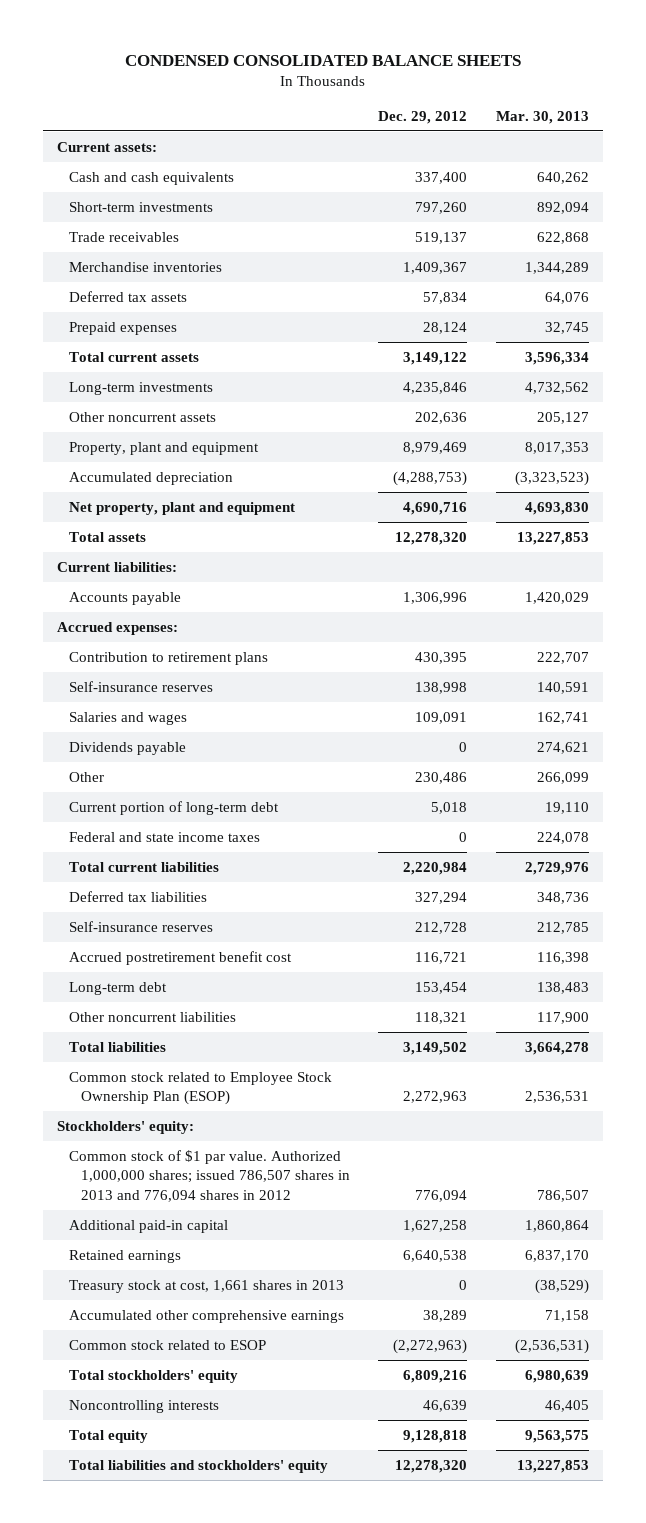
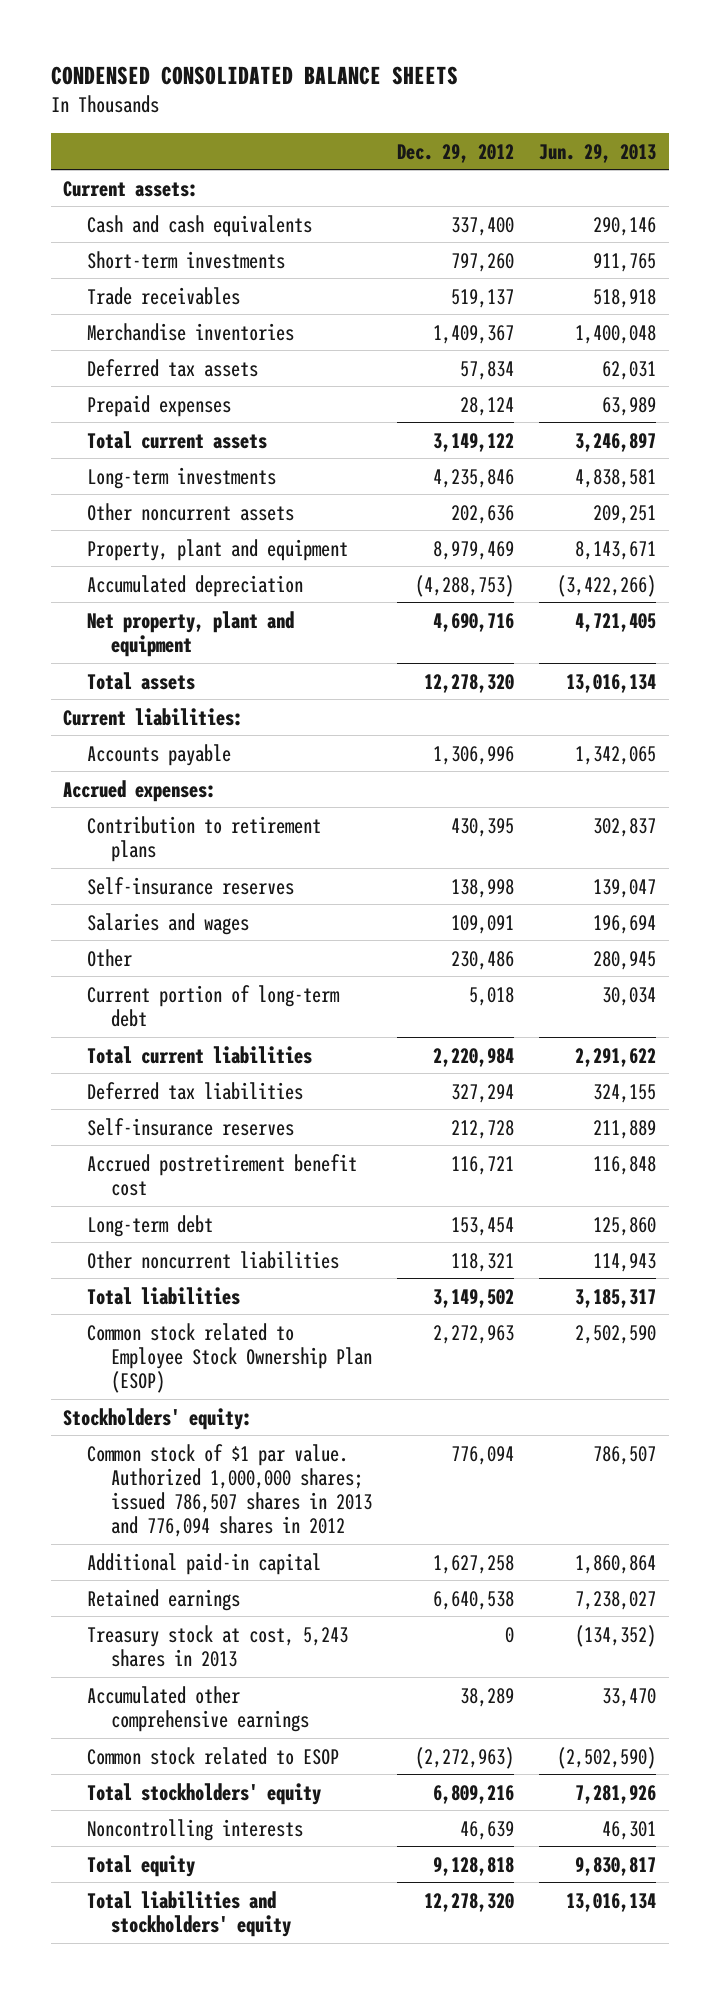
[495,110,589,124] Mar. 30, 2013 -> none
none -> [539,143,657,163] Jun. 29, 2013
[68,741,186,755] Dividends payable -> none
[68,831,260,842] Federal and state income taxes -> none
[68,1279,344,1293] Treasury stock at cost, 1,661 shares in 2013 -> [87,1624,349,1667] Treasury stock at cost, 5,243 shares in 2013

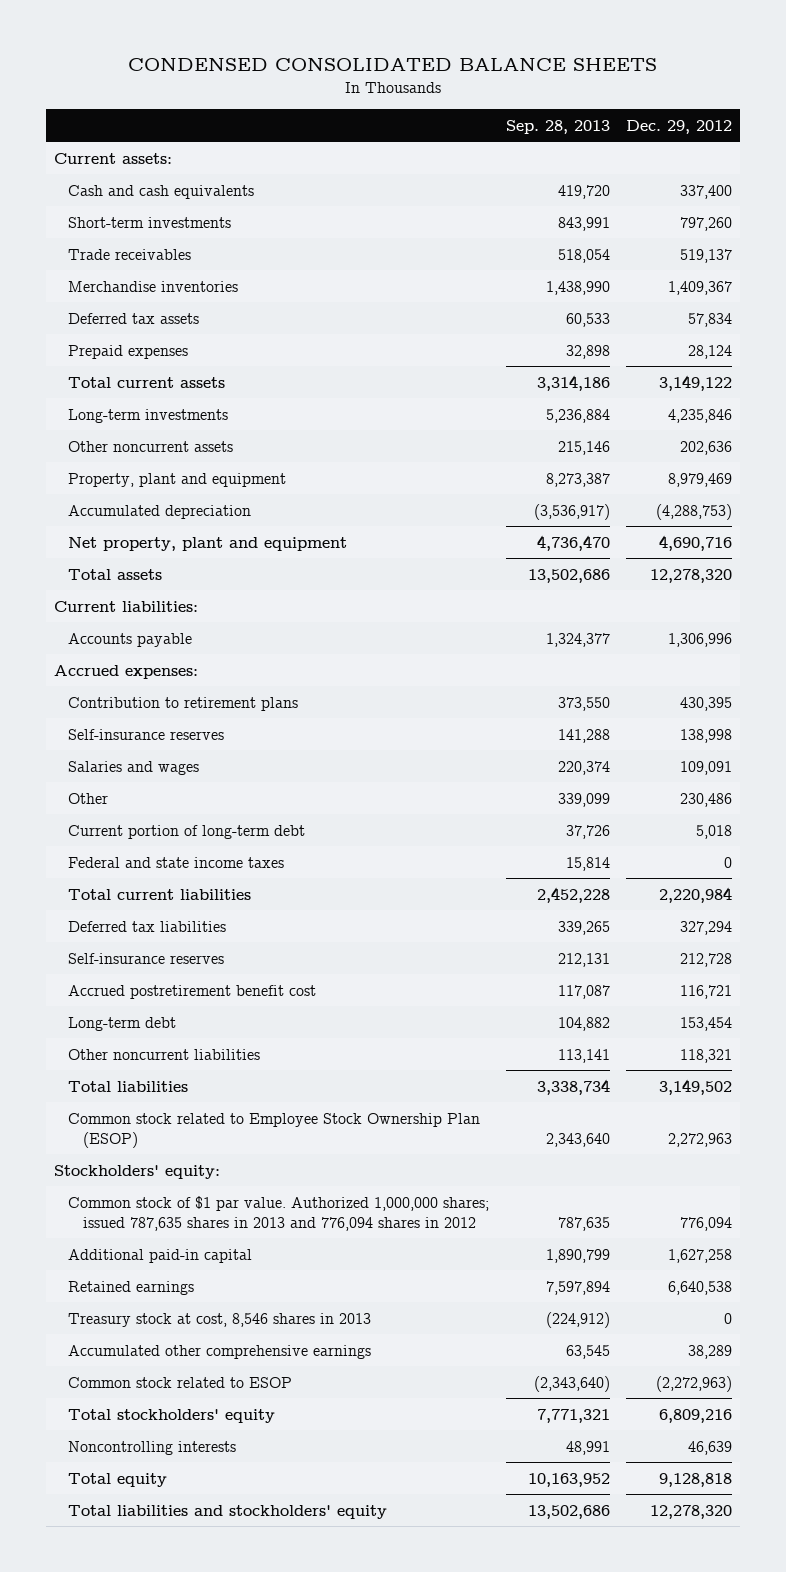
[539,143,657,163] Jun. 29, 2013 -> none
none -> [505,119,610,134] Sep. 28, 2013
none -> [68,856,285,868] Federal and state income taxes
[87,1443,373,1538] Common stock of $1 par value. Authorized 1,000,000 shares; issued 786,507 shares in 2013 and 776,094 shares in 2012 -> [68,1195,490,1231] Common stock of $1 par value. Authorized 1,000,000 shares; issued 787,635 shares in 2013 and 776,094 shares in 2012
[87,1624,349,1667] Treasury stock at cost, 5,243 shares in 2013 -> [68,1312,372,1327] Treasury stock at cost, 8,546 shares in 2013

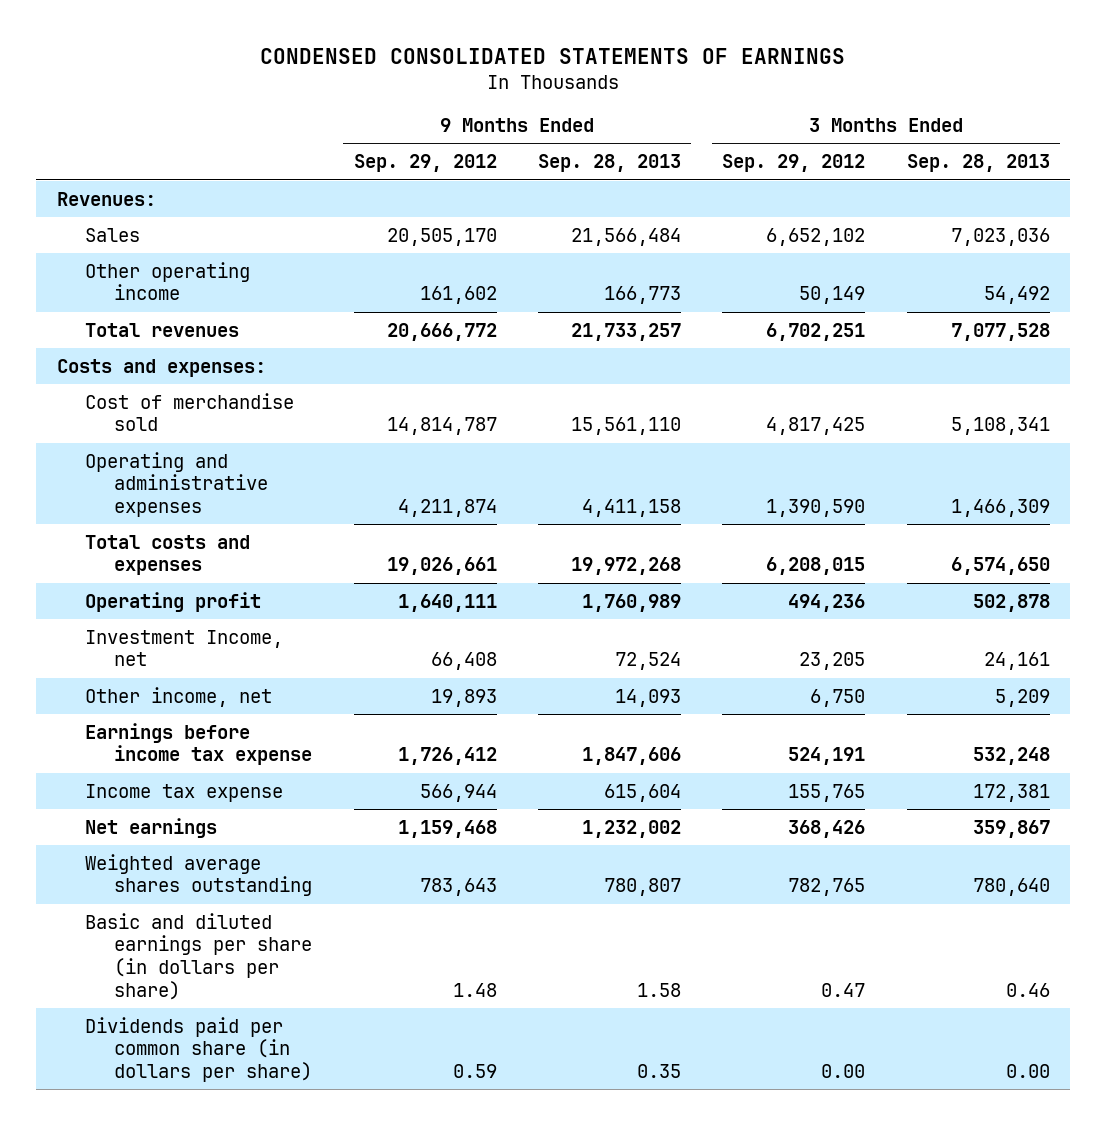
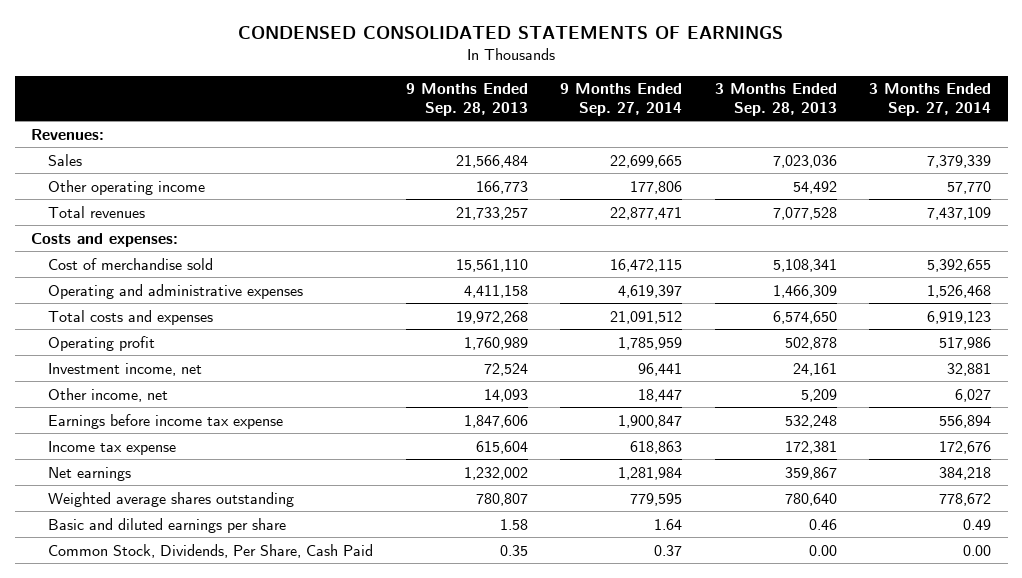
[353,154,497,173] Sep. 29, 2012 -> none
[722,154,866,173] Sep. 29, 2012 -> none
none -> [560,83,683,116] 9 Months Ended Sep. 27, 2014
none -> [869,83,992,116] 3 Months Ended Sep. 27, 2014
[85,629,284,667] Investment Income, net -> [48,362,203,376] Investment income, net
[85,912,313,1000] Basic and diluted earnings per share (in dollars per share) -> [48,517,287,533] Basic and diluted earnings per share
[85,1016,313,1082] Dividends paid per common share (in dollars per share) -> [48,543,374,558] Common Stock, Dividends, Per Share, Cash Paid

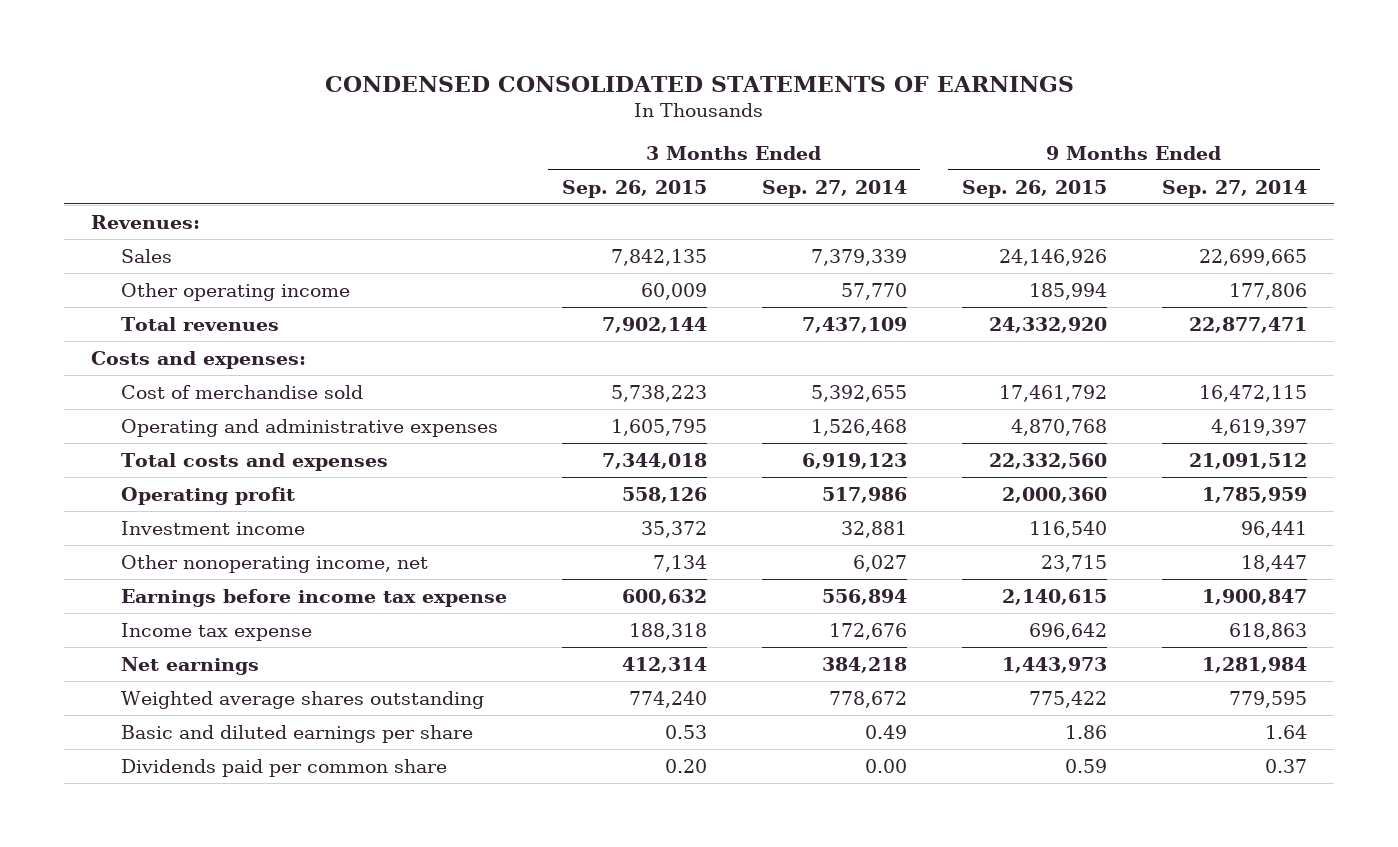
[405,83,528,116] 9 Months Ended Sep. 28, 2013 -> none
[714,83,837,116] 3 Months Ended Sep. 28, 2013 -> none
none -> [561,179,707,198] Sep. 26, 2015
none -> [961,179,1107,198] Sep. 26, 2015
[48,362,203,376] Investment income, net -> [120,520,305,535] Investment income
[48,387,169,402] Other income, net -> [120,554,428,573] Other nonoperating income, net
[48,543,374,558] Common Stock, Dividends, Per Share, Cash Paid -> [120,758,447,777] Dividends paid per common share

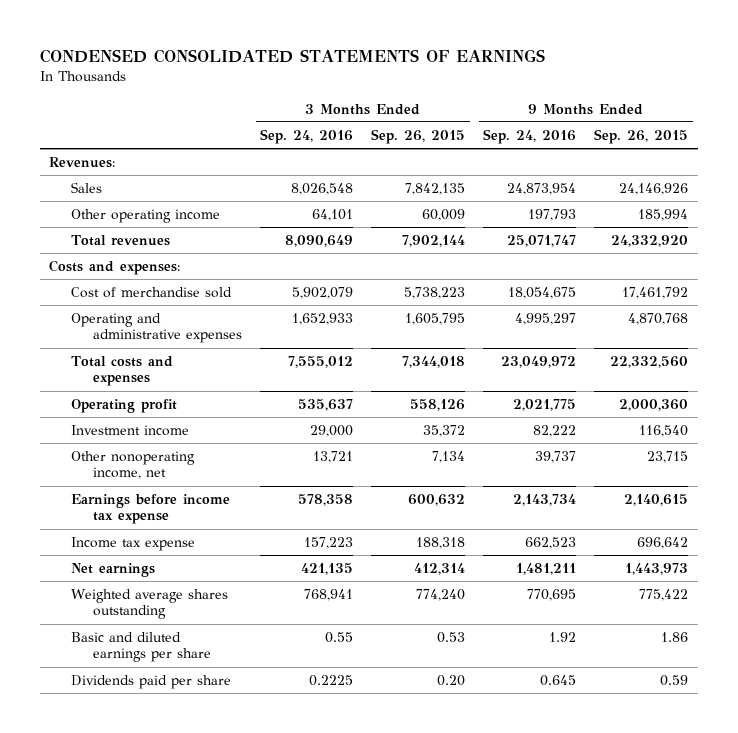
[761,179,907,198] Sep. 27, 2014 -> none
[1161,179,1307,198] Sep. 27, 2014 -> none
none -> [260,128,354,144] Sep. 24, 2016
none -> [483,128,577,144] Sep. 24, 2016
[120,758,447,777] Dividends paid per common share -> [71,675,232,690] Dividends paid per share

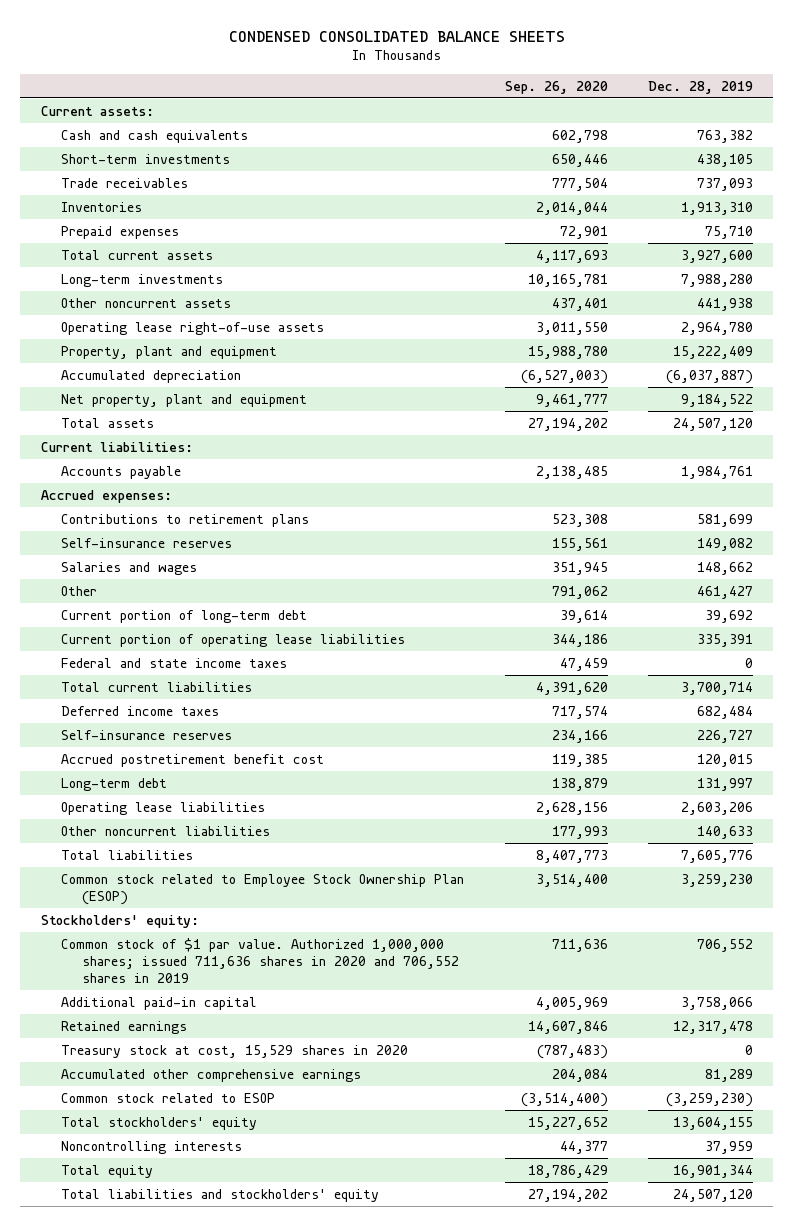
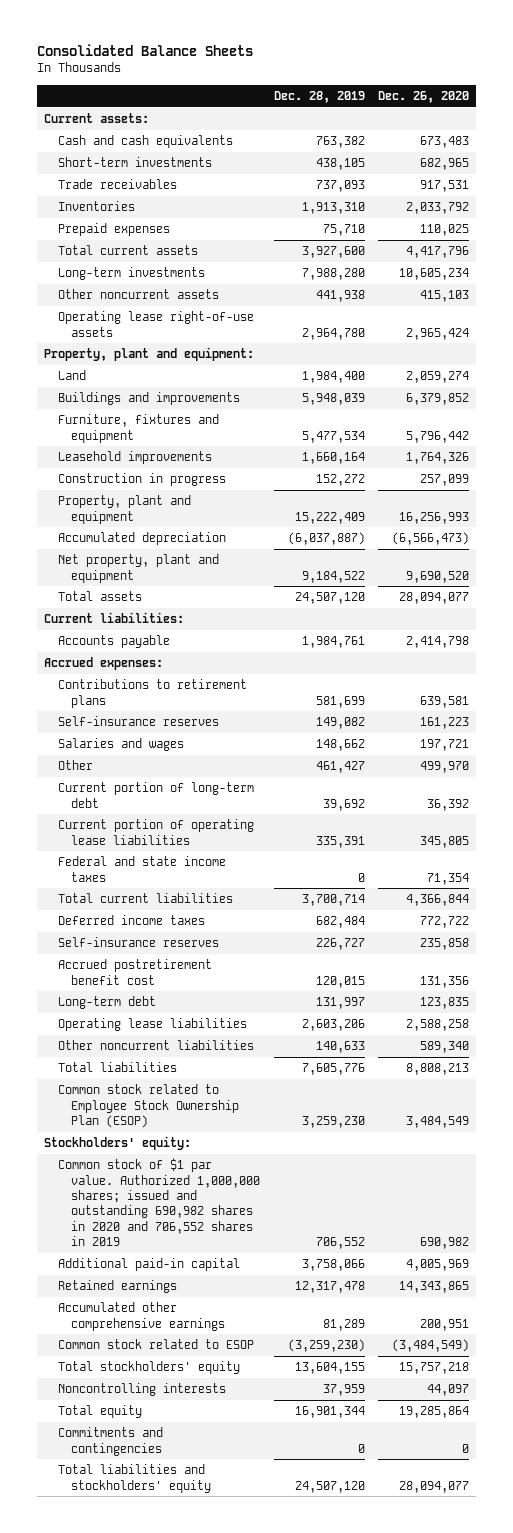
[228,30,565,42] CONDENSED CONSOLIDATED BALANCE SHEETS -> [37,43,254,56] Consolidated Balance Sheets
[504,80,608,94] Sep. 26, 2020 -> none
none -> [378,90,470,103] Dec. 26, 2020
none -> [43,347,254,362] Property, plant and equipment:
none -> [57,370,86,381] Land
none -> [57,392,240,406] Buildings and improvements
none -> [57,414,219,443] Furniture, fixtures and equipment
none -> [57,451,212,465] Leasehold improvements
none -> [57,473,226,487] Construction in progress
[61,937,460,983] Common stock of $1 par value. Authorized 1,000,000 shares; issued 711,636 shares in 2020 and 706,552 shares in 2019 -> [57,1158,261,1246] Common stock of $1 par value. Authorized 1,000,000 shares; issued and outstanding 690,982 shares in 2020 and 706,552 shares in 2019
[61,1044,409,1058] Treasury stock at cost, 15,529 shares in 2020 -> none
none -> [57,1427,163,1456] Commitments and contingencies

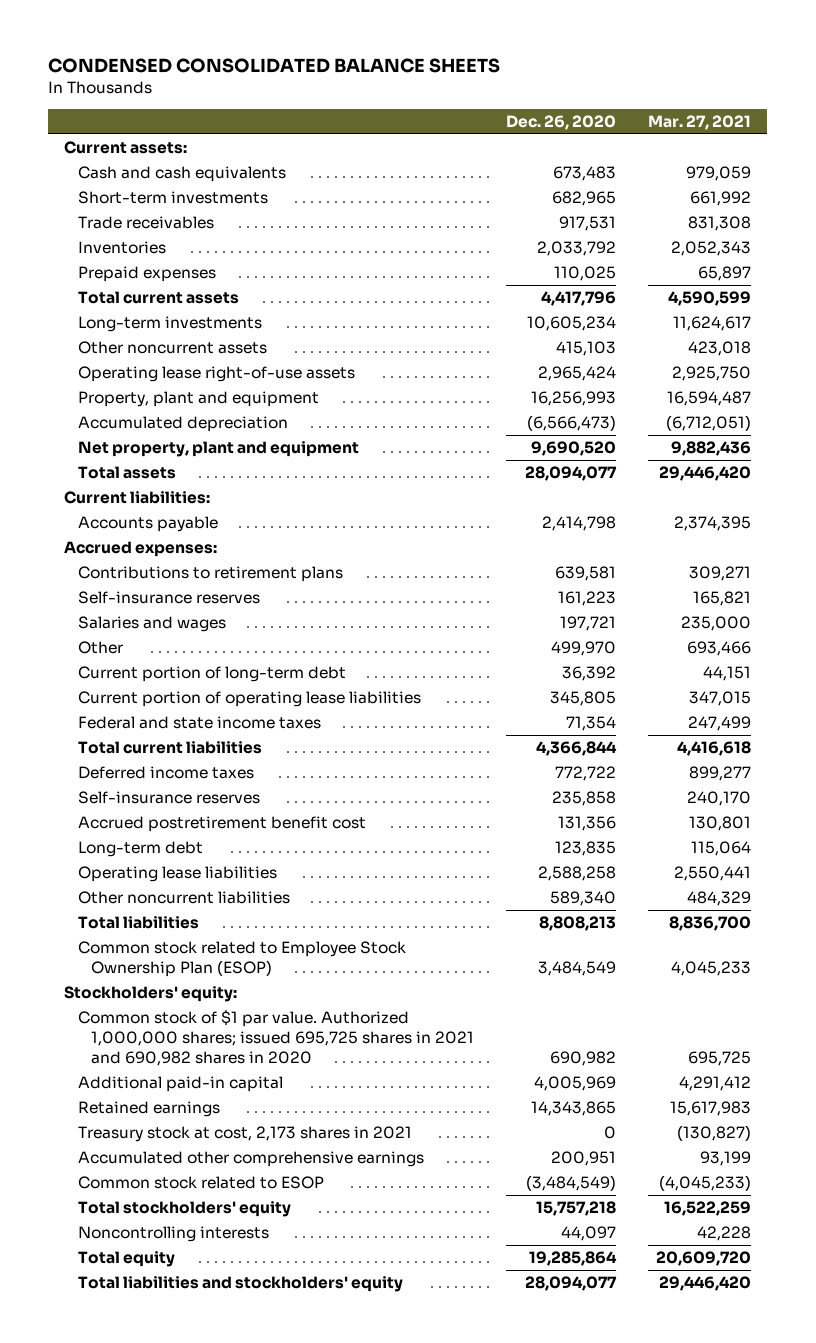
[37,43,254,56] Consolidated Balance Sheets -> [48,58,501,74] CONDENSED CONSOLIDATED BALANCE SHEETS
[273,90,365,103] Dec. 28, 2019 -> none
none -> [648,114,752,130] Mar. 27, 2021
[43,347,254,362] Property, plant and equipment: -> none
[57,370,86,381] Land -> none
[57,392,240,406] Buildings and improvements -> none
[57,414,219,443] Furniture, fixtures and equipment -> none
[57,451,212,465] Leasehold improvements -> none
[57,473,226,487] Construction in progress -> none
[57,1158,261,1246] Common stock of $1 par value. Authorized 1,000,000 shares; issued and outstanding 690,982 shares in 2020 and 706,552 shares in 2019 -> [77,1010,474,1066] Common stock of $1 par value. Authorized 1,000,000 shares; issued 695,725 shares in 2021 and 690,982 shares in 2020
none -> [77,1126,412,1143] Treasury stock at cost, 2,173 shares in 2021
[57,1427,163,1456] Commitments and contingencies -> none

